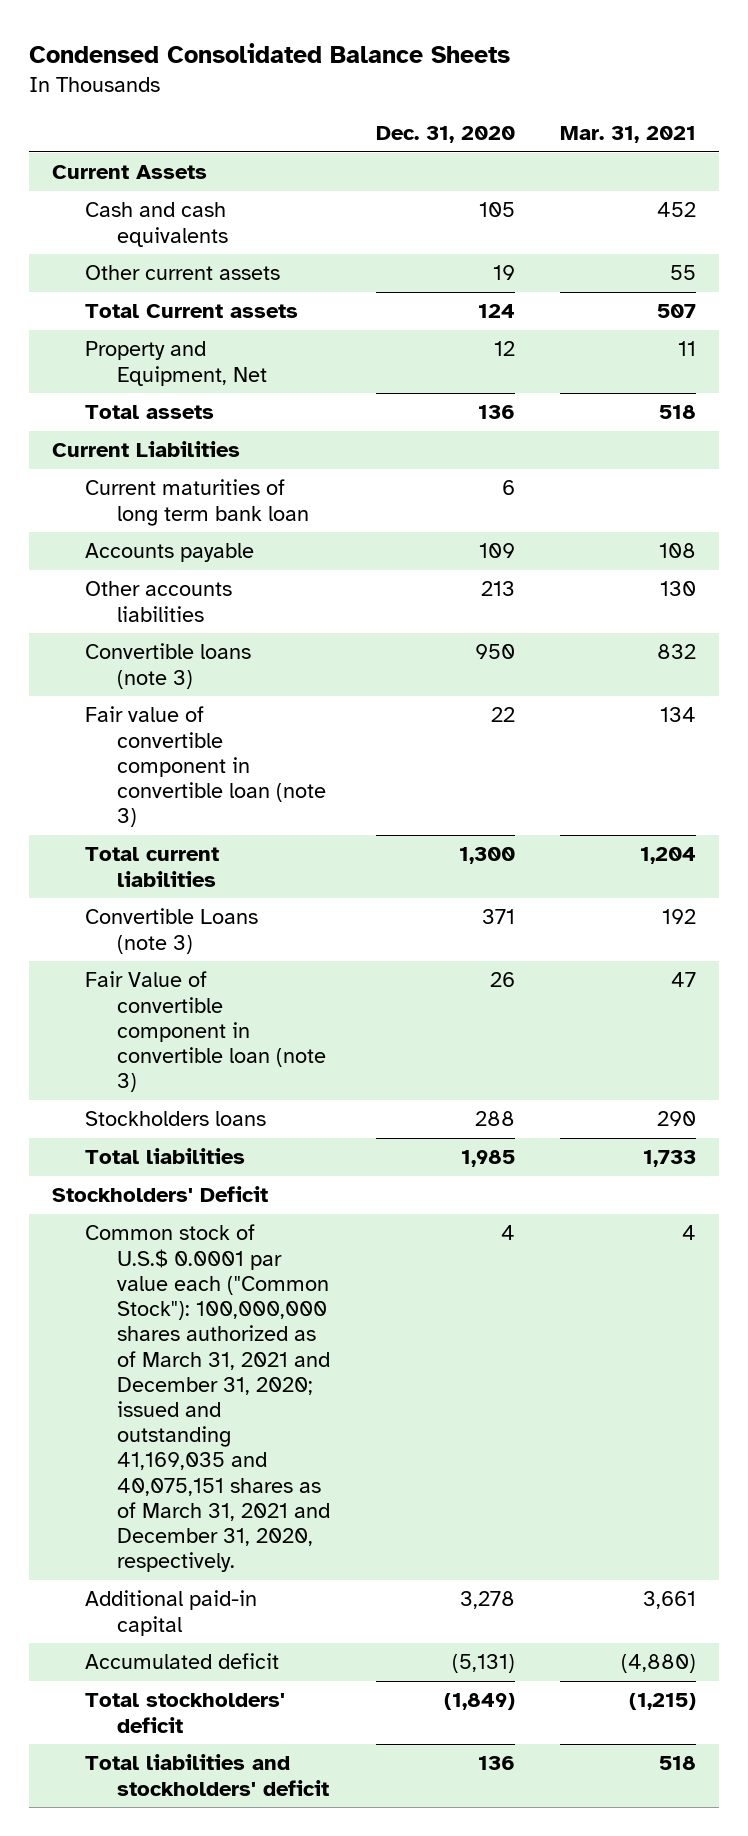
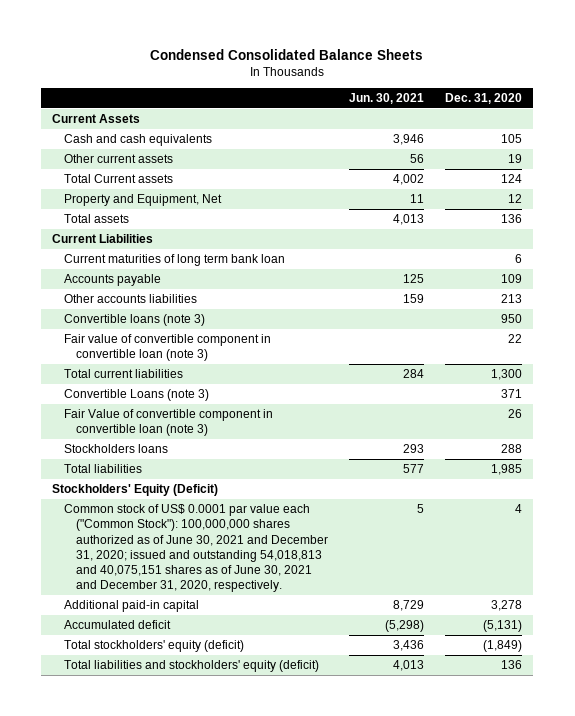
[560,126,697,144] Mar. 31, 2021 -> none
none -> [348,93,424,105] Jun. 30, 2021
[51,1186,268,1203] Stockholders' Deficit -> [52,484,219,497] Stockholders' Equity (Deficit)
[84,1224,331,1573] Common stock of U.S.$ 0.0001 par value each ("Common Stock"): 100,000,000 shares authorized as of March 31, 2021 and December 31, 2020; issued and outstanding 41,169,035 and 40,075,151 shares as of March 31, 2021 and December 31, 2020, respectively. -> [63,504,328,593] Common stock of US$ 0.0001 par value each ("Common Stock"): 100,000,000 shares authorized as of June 30, 2021 and December 31, 2020; issued and outstanding 54,018,813 and 40,075,151 shares as of June 30, 2021 and December 31, 2020, respectively.
[84,1693,285,1733] Total stockholders' deficit -> [63,640,244,653] Total stockholders' equity (deficit)
[84,1754,330,1796] Total liabilities and stockholders' deficit -> [63,660,319,673] Total liabilities and stockholders' equity (deficit)

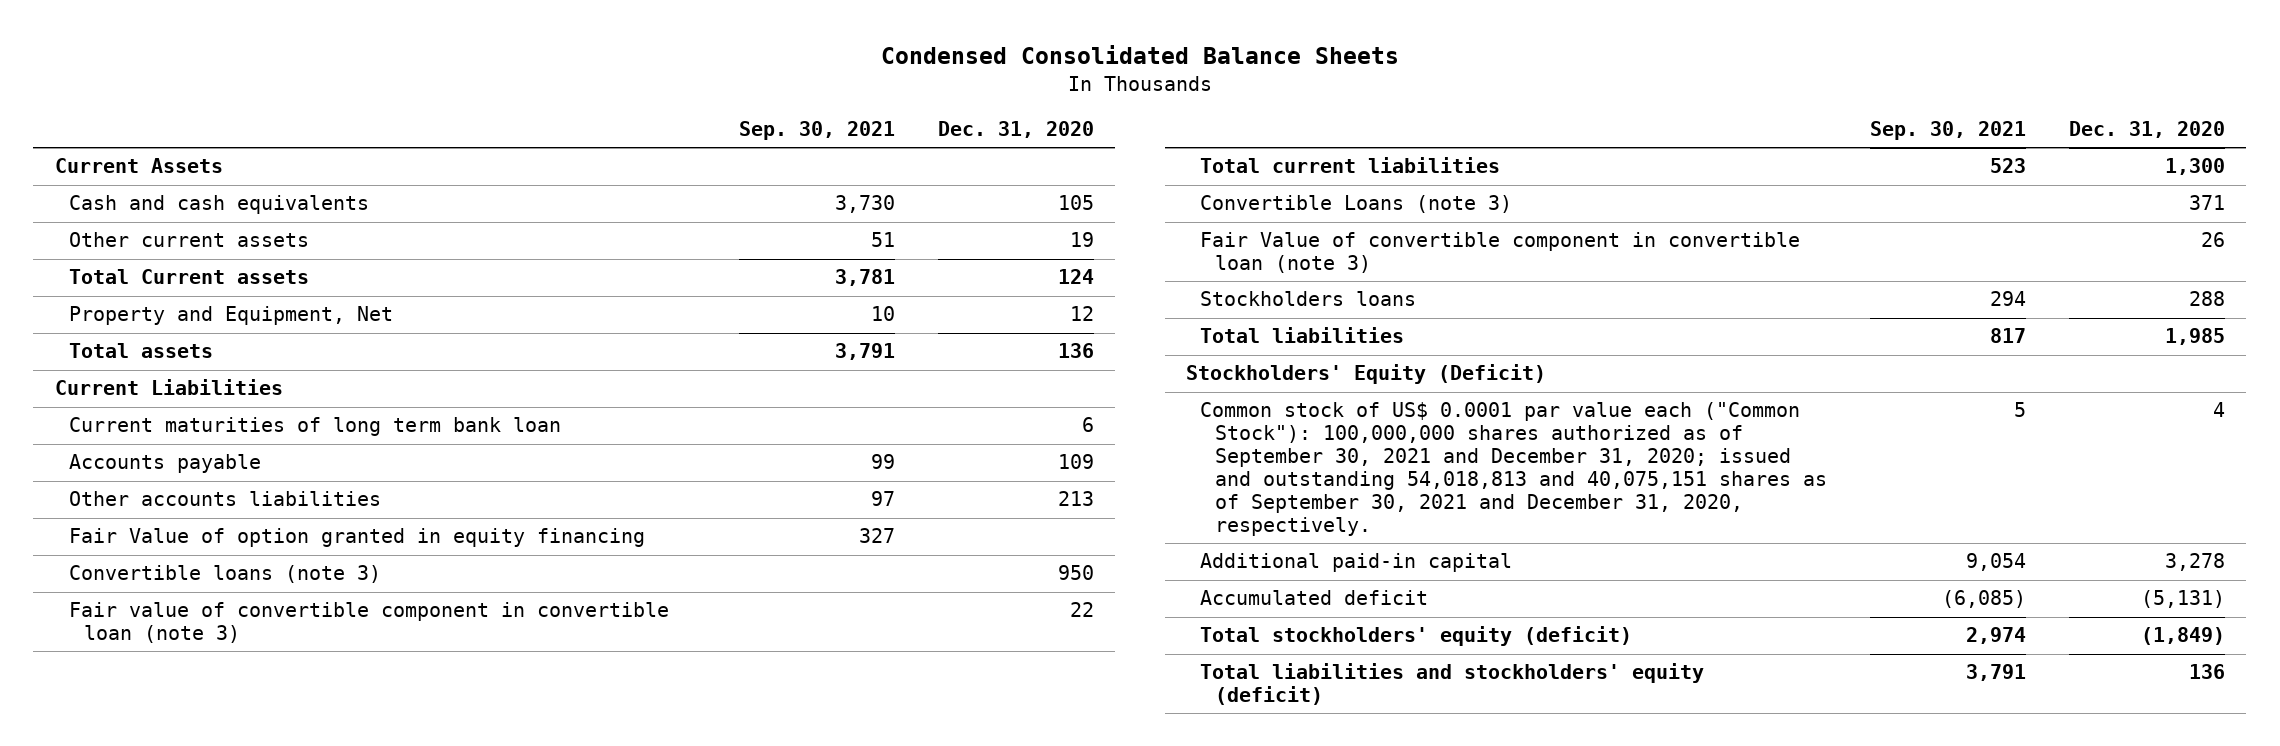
[348,93,424,105] Jun. 30, 2021 -> none
none -> [738,121,895,141] Sep. 30, 2021
none -> [69,528,646,548] Fair Value of option granted in equity financing
[63,504,328,593] Common stock of US$ 0.0001 par value each ("Common Stock"): 100,000,000 shares authorized as of June 30, 2021 and December 31, 2020; issued and outstanding 54,018,813 and 40,075,151 shares as of June 30, 2021 and December 31, 2020, respectively. -> [1200,402,1827,536] Common stock of US$ 0.0001 par value each ("Common Stock"): 100,000,000 shares authorized as of September 30, 2021 and December 31, 2020; issued and outstanding 54,018,813 and 40,075,151 shares as of September 30, 2021 and December 31, 2020, respectively.

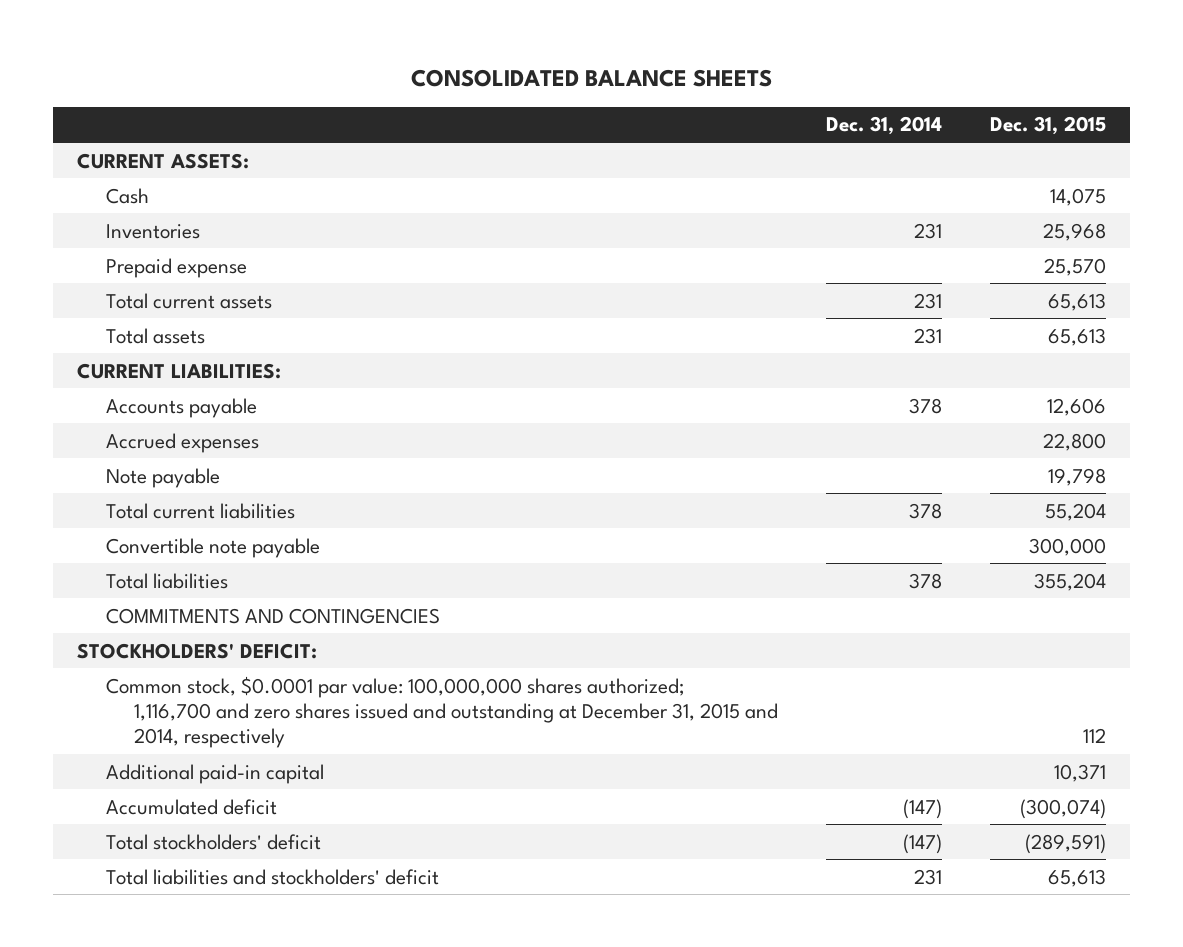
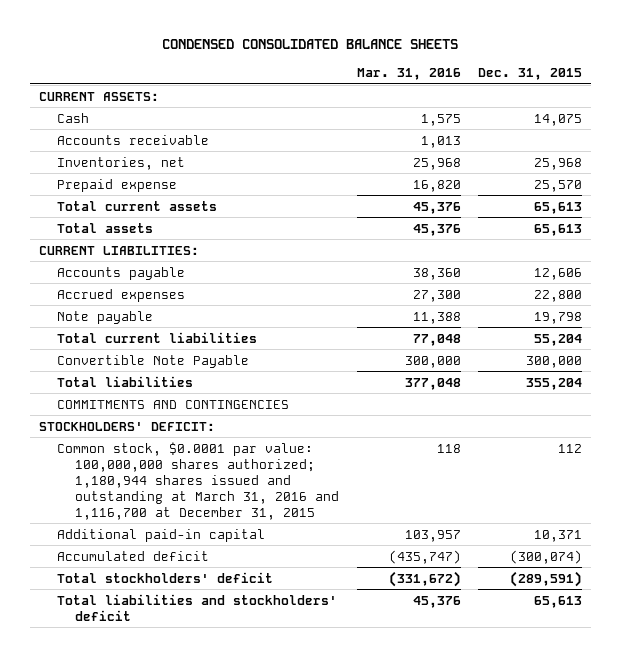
[410,68,772,87] CONSOLIDATED BALANCE SHEETS -> [162,39,459,50] CONDENSED CONSOLIDATED BALANCE SHEETS
[825,116,942,136] Dec. 31, 2014 -> none
none -> [356,68,461,81] Mar. 31, 2016
none -> [56,134,209,145] Accounts receivable
[105,223,200,239] Inventories -> [56,156,185,170] Inventories, net
[105,537,320,558] Convertible note payable -> [56,354,249,368] Convertible Note Payable
[105,675,779,749] Common stock, $0.0001 par value: 100,000,000 shares authorized; 1,116,700 and zero shares issued and outstanding at December 31, 2015 and 2014, respectively -> [56,441,340,520] Common stock, $0.0001 par value: 100,000,000 shares authorized; 1,180,944 shares issued and outstanding at March 31, 2016 and 1,116,700 at December 31, 2015

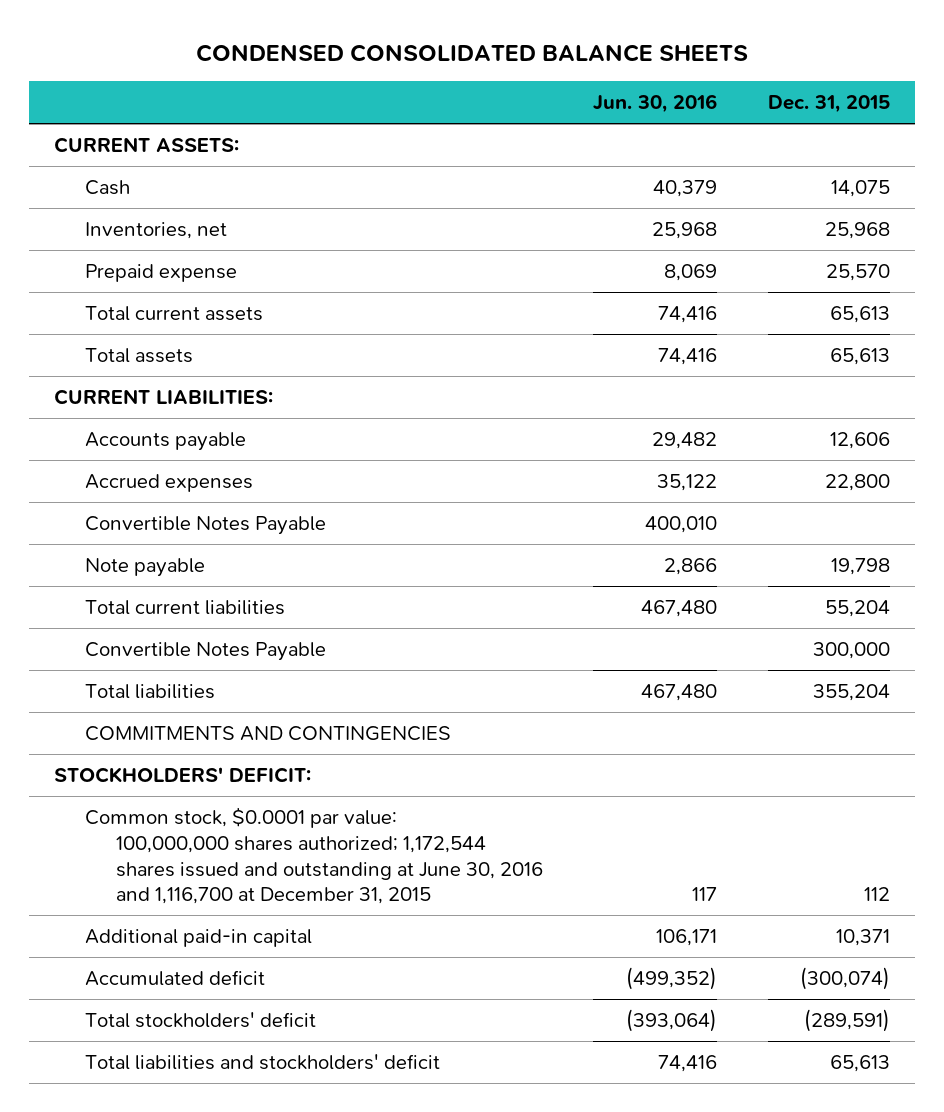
[356,68,461,81] Mar. 31, 2016 -> none
none -> [593,94,718,114] Jun. 30, 2016
[56,134,209,145] Accounts receivable -> none
none -> [85,515,327,535] Convertible Notes Payable
[56,354,249,368] Convertible Note Payable -> [85,641,327,661] Convertible Notes Payable
[56,441,340,520] Common stock, $0.0001 par value: 100,000,000 shares authorized; 1,180,944 shares issued and outstanding at March 31, 2016 and 1,116,700 at December 31, 2015 -> [85,806,544,905] Common stock, $0.0001 par value: 100,000,000 shares authorized; 1,172,544 shares issued and outstanding at June 30, 2016 and 1,116,700 at December 31, 2015

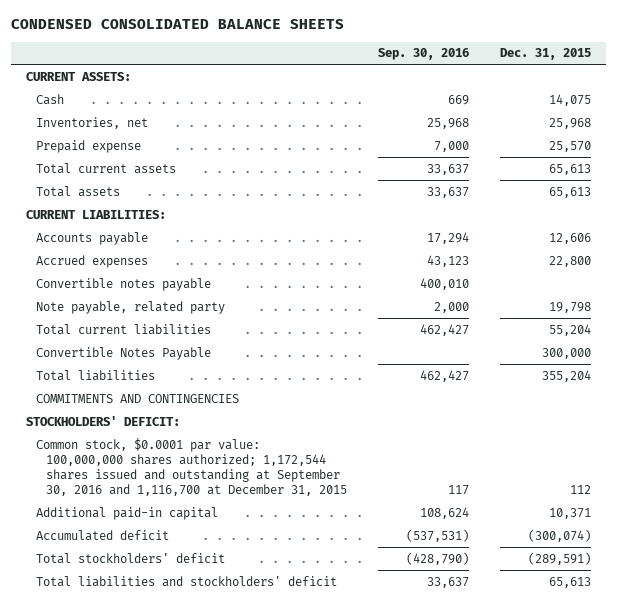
[593,94,718,114] Jun. 30, 2016 -> none
none -> [378,48,470,61] Sep. 30, 2016
[85,515,327,535] Convertible Notes Payable -> [36,277,212,291] Convertible notes payable
[85,557,206,577] Note payable -> [36,300,226,314] Note payable, related party
[85,806,544,905] Common stock, $0.0001 par value: 100,000,000 shares authorized; 1,172,544 shares issued and outstanding at June 30, 2016 and 1,116,700 at December 31, 2015 -> [36,437,348,497] Common stock, $0.0001 par value: 100,000,000 shares authorized; 1,172,544 shares issued and outstanding at September 30, 2016 and 1,116,700 at December 31, 2015

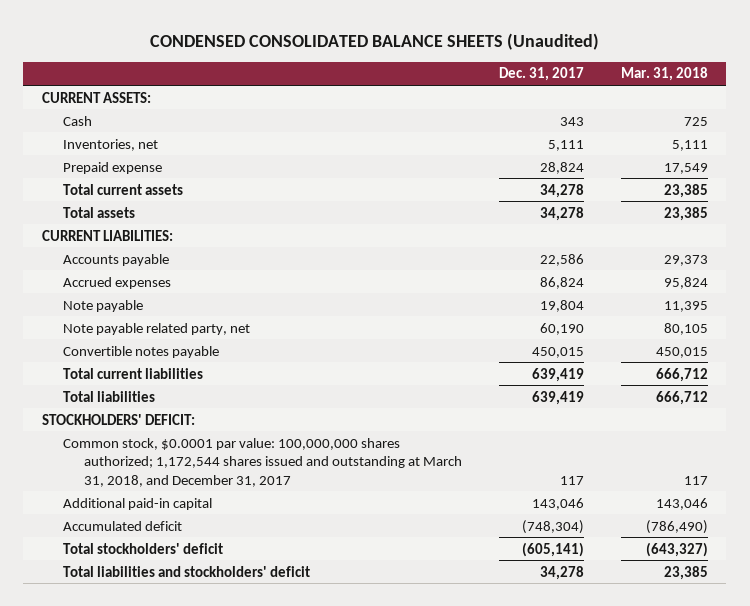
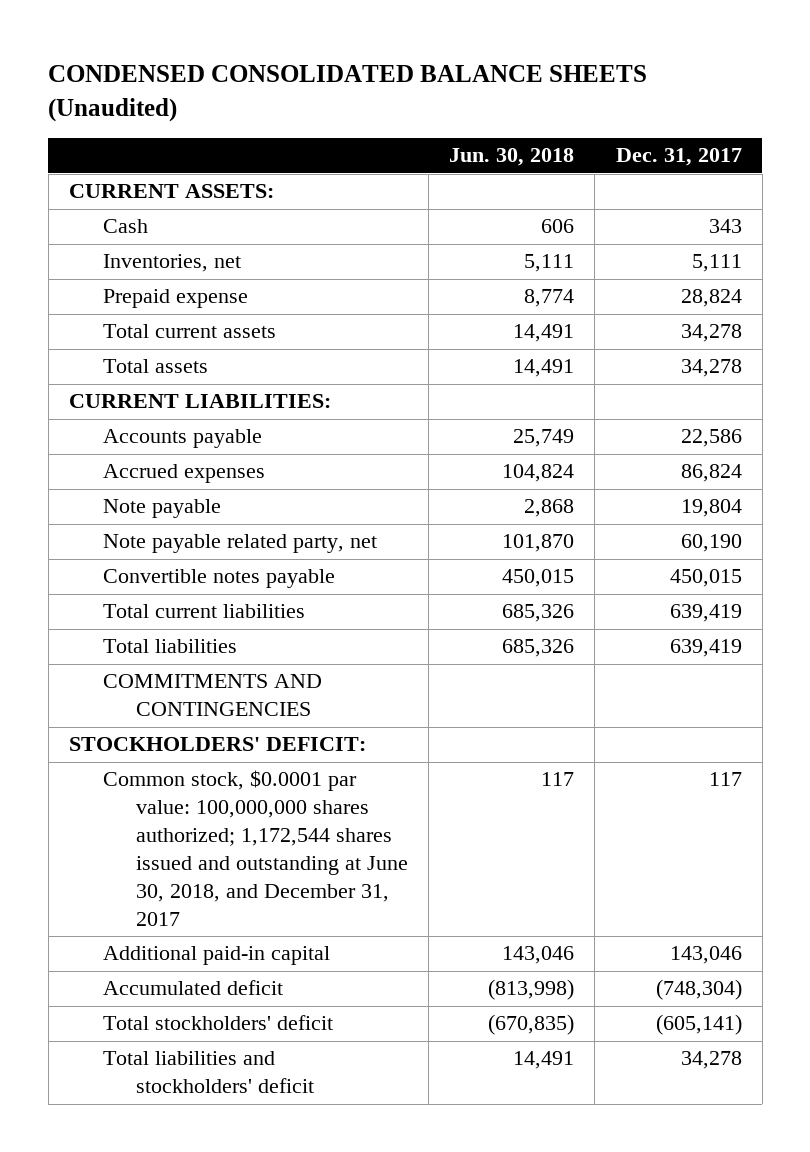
[620,67,708,82] Mar. 31, 2018 -> none
none -> [449,148,575,167] Jun. 30, 2018
none -> [102,674,322,717] COMMITMENTS AND CONTINGENCIES
[63,437,463,487] Common stock, $0.0001 par value: 100,000,000 shares authorized; 1,172,544 shares issued and outstanding at March 31, 2018, and December 31, 2017 -> [102,770,409,926] Common stock, $0.0001 par value: 100,000,000 shares authorized; 1,172,544 shares issued and outstanding at June 30, 2018, and December 31, 2017

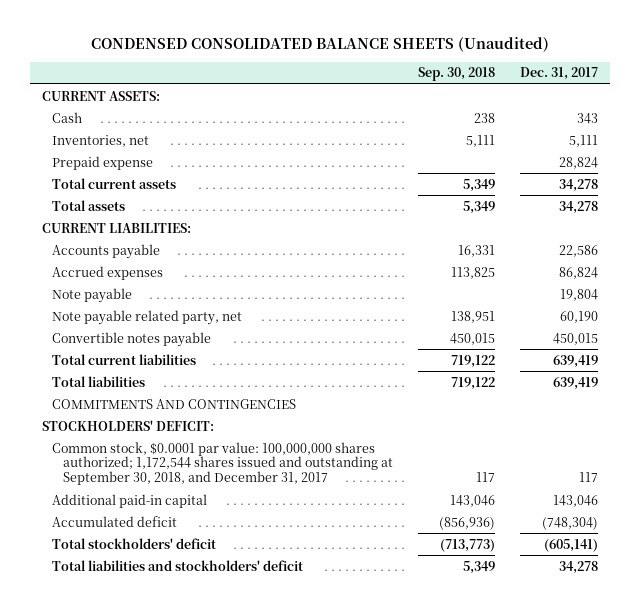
[449,148,575,167] Jun. 30, 2018 -> none
none -> [417,67,495,82] Sep. 30, 2018
[102,770,409,926] Common stock, $0.0001 par value: 100,000,000 shares authorized; 1,172,544 shares issued and outstanding at June 30, 2018, and December 31, 2017 -> [52,441,393,485] Common stock, $0.0001 par value: 100,000,000 shares authorized; 1,172,544 shares issued and outstanding at September 30, 2018, and December 31, 2017

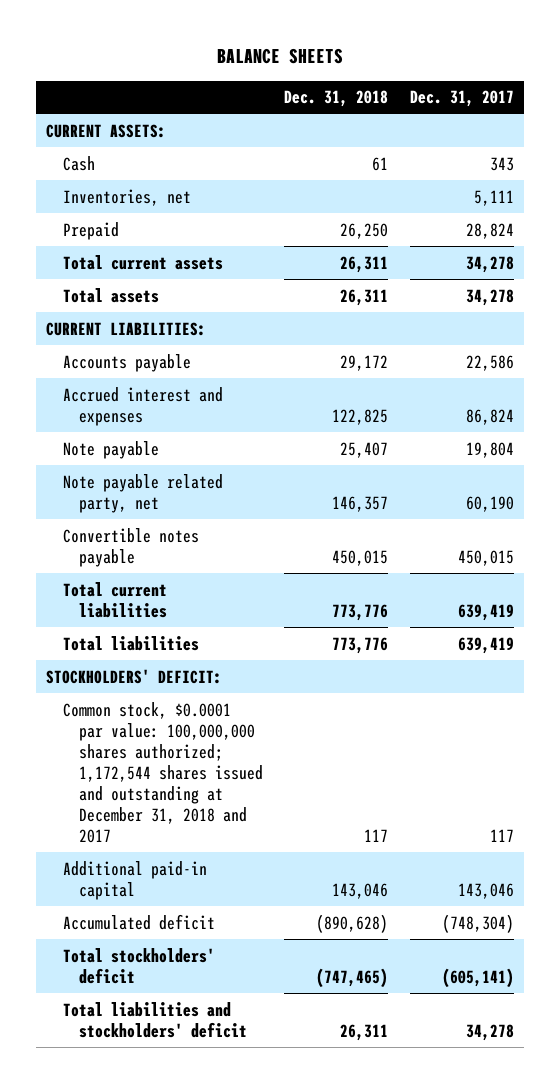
[91,37,550,53] CONDENSED CONSOLIDATED BALANCE SHEETS (Unaudited) -> [217,48,344,65] BALANCE SHEETS
[417,67,495,82] Sep. 30, 2018 -> none
none -> [284,90,389,108] Dec. 31, 2018
[52,155,154,170] Prepaid expense -> [62,221,119,240] Prepaid
[52,265,164,280] Accrued expenses -> [62,386,223,426] Accrued interest and expenses
[52,398,297,409] COMMITMENTS AND CONTINGENCIES -> none
[52,441,393,485] Common stock, $0.0001 par value: 100,000,000 shares authorized; 1,172,544 shares issued and outstanding at September 30, 2018, and December 31, 2017 -> [62,701,263,844] Common stock, $0.0001 par value: 100,000,000 shares authorized; 1,172,544 shares issued and outstanding at December 31, 2018 and 2017

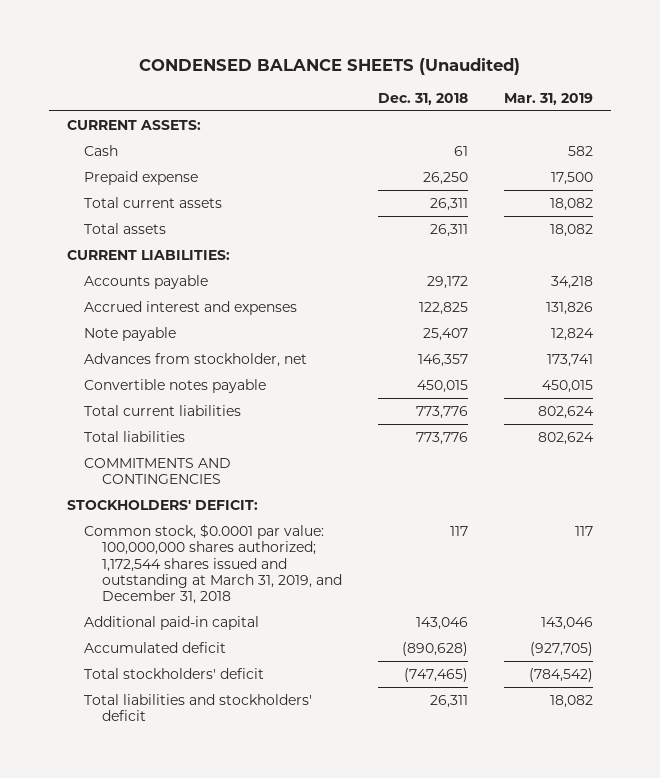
[217,48,344,65] BALANCE SHEETS -> [138,57,520,75] CONDENSED BALANCE SHEETS (Unaudited)
[409,90,514,108] Dec. 31, 2017 -> none
none -> [504,92,594,105] Mar. 31, 2019
[62,188,191,206] Inventories, net -> none
[62,221,119,240] Prepaid -> [84,170,199,185] Prepaid expense
[62,473,223,513] Note payable related party, net -> [84,352,308,367] Advances from stockholder, net
none -> [84,457,232,485] COMMITMENTS AND CONTINGENCIES
[62,701,263,844] Common stock, $0.0001 par value: 100,000,000 shares authorized; 1,172,544 shares issued and outstanding at December 31, 2018 and 2017 -> [84,523,342,605] Common stock, $0.0001 par value: 100,000,000 shares authorized; 1,172,544 shares issued and outstanding at March 31, 2019, and December 31, 2018

